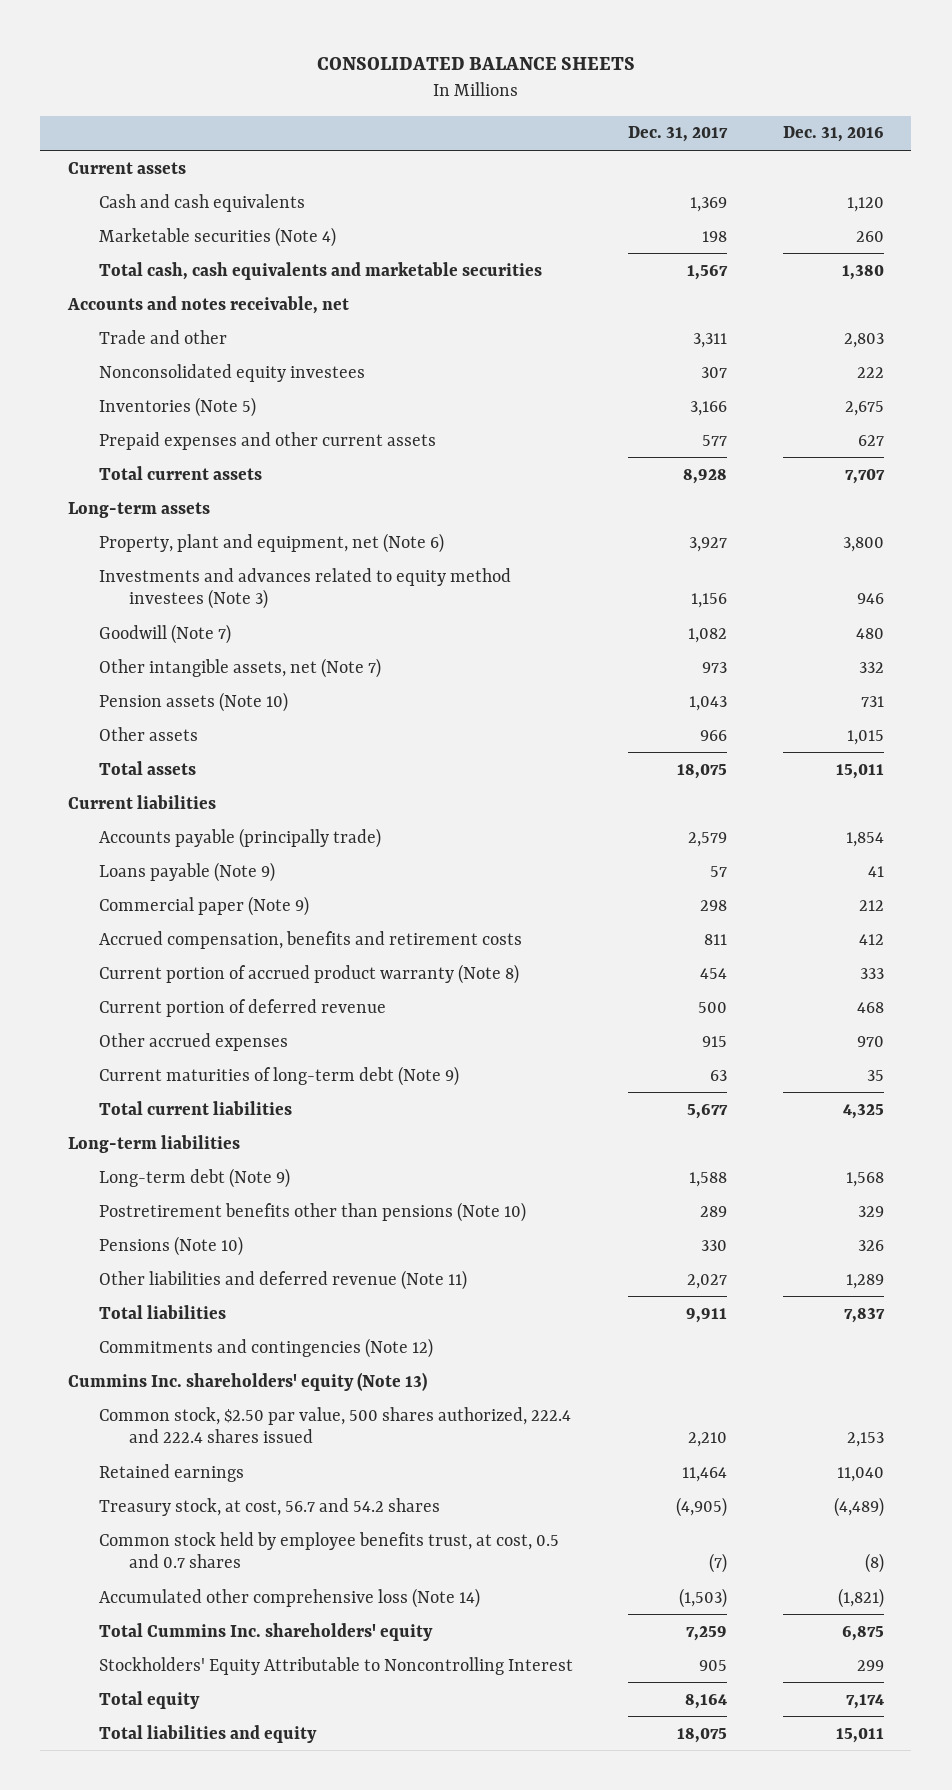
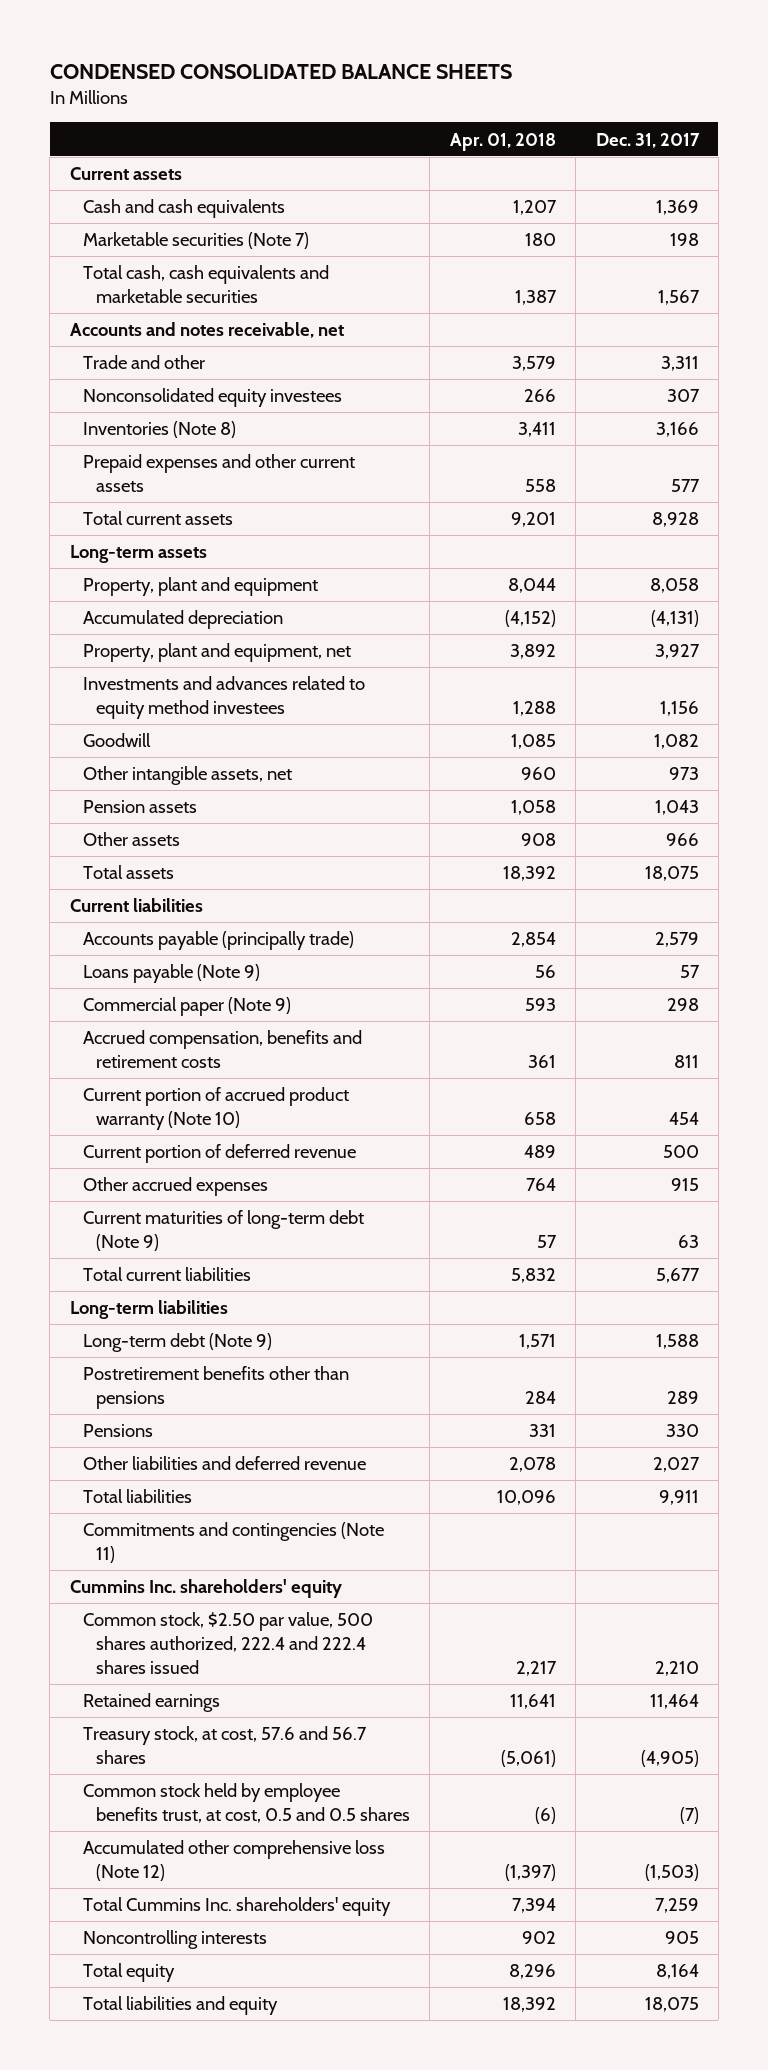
[316,57,635,71] CONSOLIDATED BALANCE SHEETS -> [49,63,512,79] CONDENSED CONSOLIDATED BALANCE SHEETS
[782,126,884,143] Dec. 31, 2016 -> none
none -> [449,132,556,151] Apr. 01, 2018
[98,226,336,247] Marketable securities (Note 4) -> [82,232,309,250] Marketable securities (Note 7)
[98,396,256,417] Inventories (Note 5) -> [82,421,236,439] Inventories (Note 8)
none -> [82,577,318,597] Property, plant and equipment
none -> [82,610,283,630] Accumulated depreciation
[98,532,444,553] Property, plant and equipment, net (Note 6) -> [82,643,351,663] Property, plant and equipment, net
[98,567,511,610] Investments and advances related to equity method investees (Note 3) -> [82,676,365,720] Investments and advances related to equity method investees
[98,623,231,644] Goodwill (Note 7) -> [82,733,151,748] Goodwill
[98,657,381,678] Other intangible assets, net (Note 7) -> [82,766,292,786] Other intangible assets, net
[98,691,288,712] Pension assets (Note 10) -> [82,800,197,814] Pension assets
[98,963,519,984] Current portion of accrued product warranty (Note 8) -> [82,1087,349,1131] Current portion of accrued product warranty (Note 10)
[98,1201,526,1222] Postretirement benefits other than pensions (Note 10) -> [82,1366,349,1410] Postretirement benefits other than pensions
[98,1235,243,1256] Pensions (Note 10) -> [82,1424,153,1438] Pensions
[98,1269,467,1290] Other liabilities and deferred revenue (Note 11) -> [82,1456,366,1471] Other liabilities and deferred revenue
[98,1337,433,1358] Commitments and contingencies (Note 12) -> [82,1522,384,1564] Commitments and contingencies (Note 11)
[68,1371,428,1391] Cummins Inc. shareholders' equity (Note 13) -> [69,1579,342,1599] Cummins Inc. shareholders' equity
[98,1497,440,1516] Treasury stock, at cost, 56.7 and 54.2 shares -> [82,1726,367,1765] Treasury stock, at cost, 57.6 and 56.7 shares
[98,1531,559,1569] Common stock held by employee benefits trust, at cost, 0.5 and 0.7 shares -> [82,1783,410,1824] Common stock held by employee benefits trust, at cost, 0.5 and 0.5 shares
[98,1587,480,1608] Accumulated other comprehensive loss (Note 14) -> [82,1840,385,1882] Accumulated other comprehensive loss (Note 12)
[98,1656,573,1675] Stockholders' Equity Attributable to Noncontrolling Interest -> [82,1930,267,1950] Noncontrolling interests

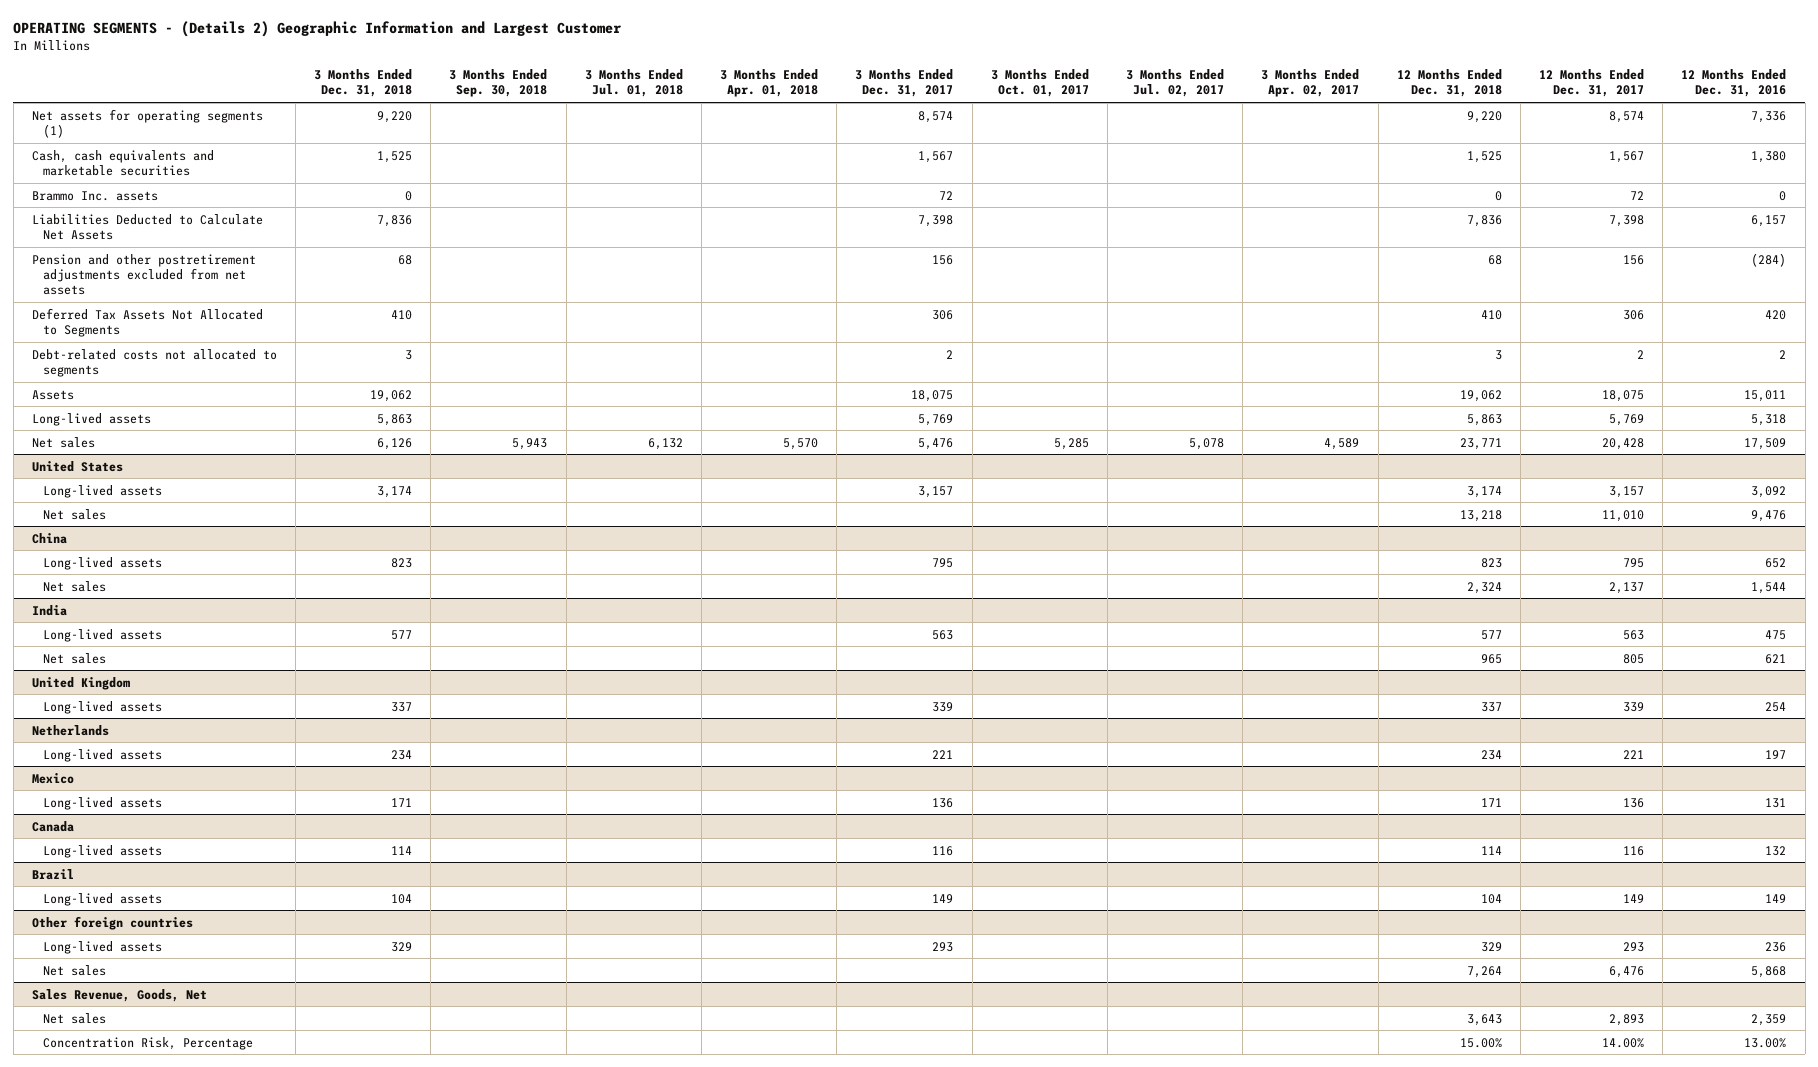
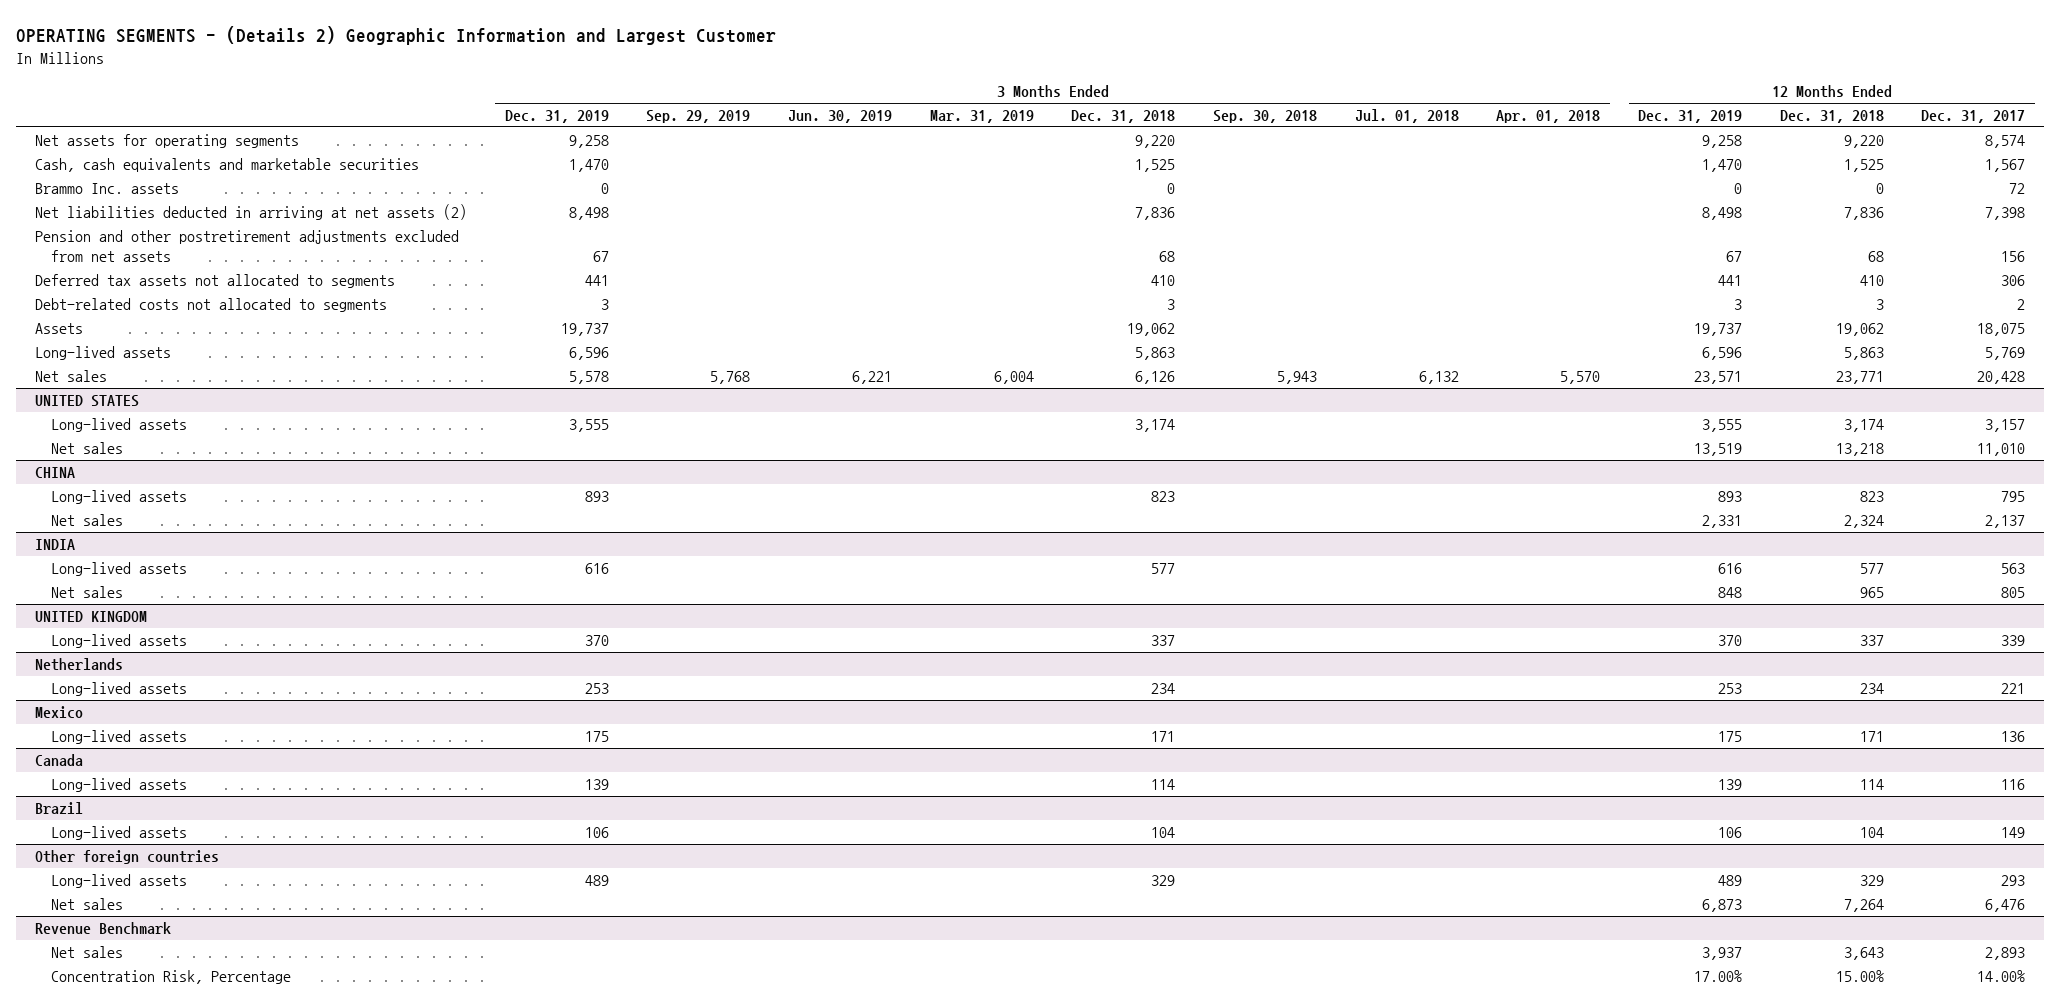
[855,68,954,98] 3 Months Ended Dec. 31, 2017 -> none
[990,68,1089,98] 3 Months Ended Oct. 01, 2017 -> none
[1126,68,1225,98] 3 Months Ended Jul. 02, 2017 -> none
[1261,68,1360,98] 3 Months Ended Apr. 02, 2017 -> none
[1681,68,1787,98] 12 Months Ended Dec. 31, 2016 -> none
none -> [504,110,609,124] Dec. 31, 2019
none -> [646,110,751,124] Sep. 29, 2019
none -> [788,110,893,124] Jun. 30, 2019
none -> [929,110,1034,124] Mar. 31, 2019
none -> [1638,110,1743,124] Dec. 31, 2019
[31,108,263,138] Net assets for operating segments (1) -> [35,134,300,149] Net assets for operating segments
[31,213,263,240] Liabilities Deducted to Calculate Net Assets -> [35,204,468,221] Net liabilities deducted in arriving at net assets (2)
[31,307,263,337] Deferred Tax Assets Not Allocated to Segments -> [35,274,396,289] Deferred tax assets not allocated to segments
[31,460,123,472] United States -> [35,395,140,408] UNITED STATES
[31,532,67,544] China -> [35,467,76,479] CHINA
[31,604,67,616] India -> [35,539,76,551] INDIA
[31,676,130,690] United Kingdom -> [35,611,148,623] UNITED KINGDOM
[31,988,207,1002] Sales Revenue, Goods, Net -> none
none -> [35,922,172,936] Revenue Benchmark

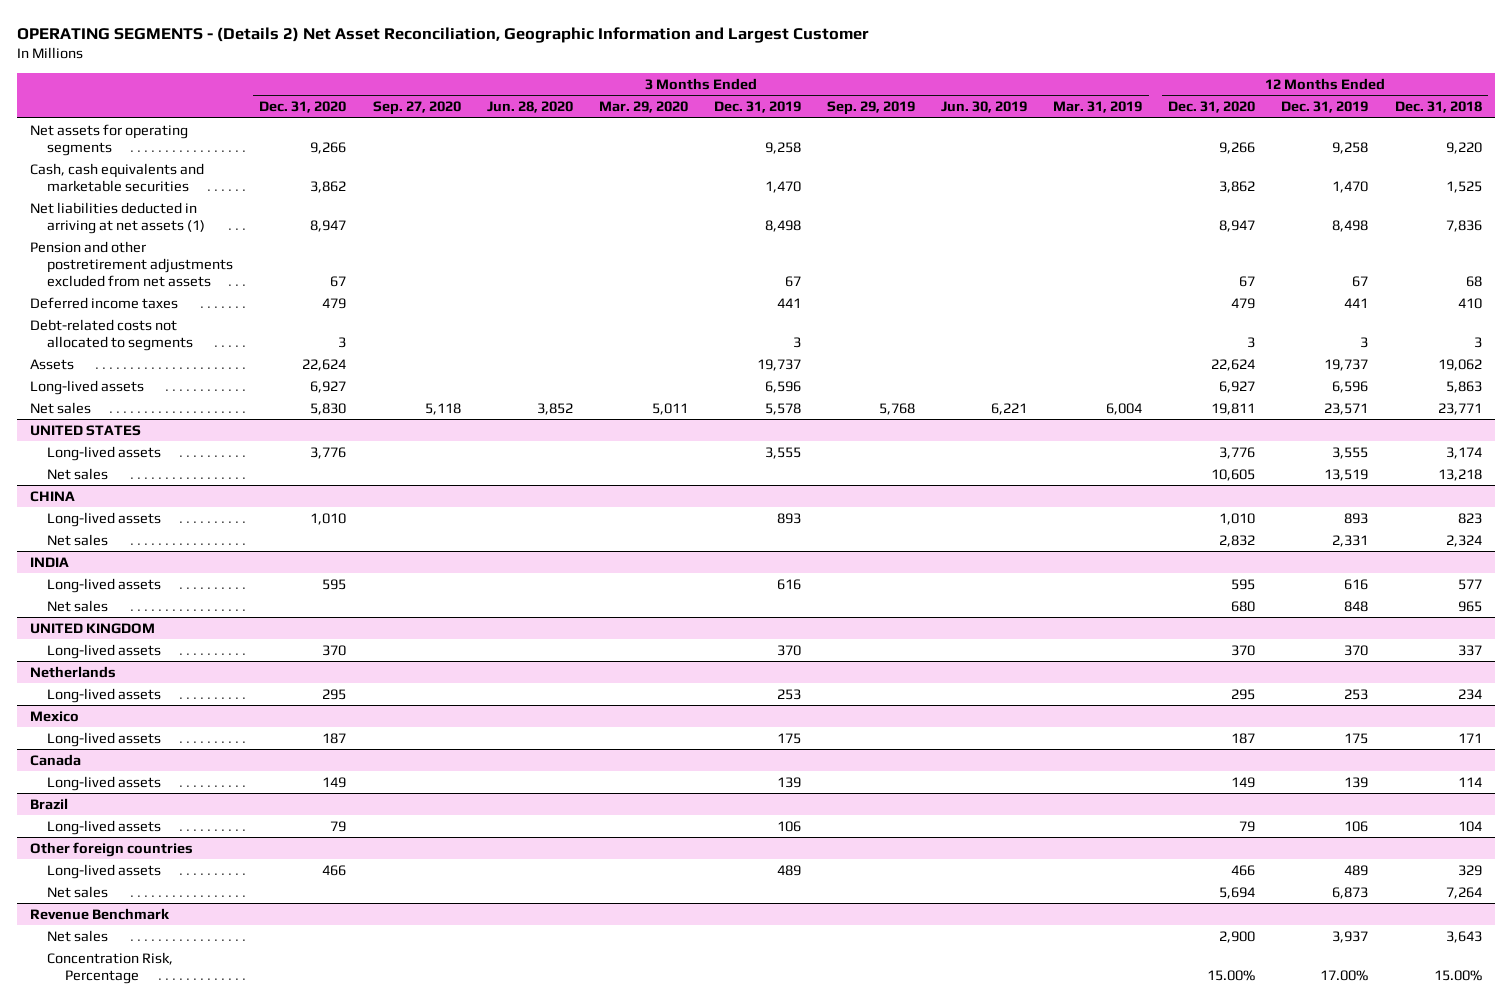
[16,26,777,46] OPERATING SEGMENTS - (Details 2) Geographic Information and Largest Customer -> [16,26,869,43] OPERATING SEGMENTS - (Details 2) Net Asset Reconciliation, Geographic Information and Largest Customer
[1071,110,1176,124] Dec. 31, 2018 -> none
[1213,110,1318,124] Sep. 30, 2018 -> none
[1354,109,1459,124] Jul. 01, 2018 -> none
[1496,110,1601,124] Apr. 01, 2018 -> none
[1921,110,2026,124] Dec. 31, 2017 -> none
none -> [259,101,347,114] Dec. 31, 2020
none -> [372,101,461,116] Sep. 27, 2020
none -> [486,101,573,114] Jun. 28, 2020
none -> [598,101,688,114] Mar. 29, 2020
none -> [1168,101,1256,114] Dec. 31, 2020
[35,183,180,195] Brammo Inc. assets -> none
[35,204,468,221] Net liabilities deducted in arriving at net assets (2) -> [29,201,206,234] Net liabilities deducted in arriving at net assets (1)
[35,274,396,289] Deferred tax assets not allocated to segments -> [29,296,178,309] Deferred income taxes

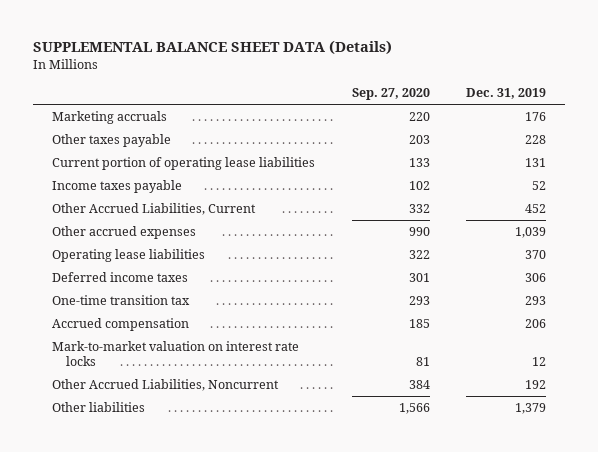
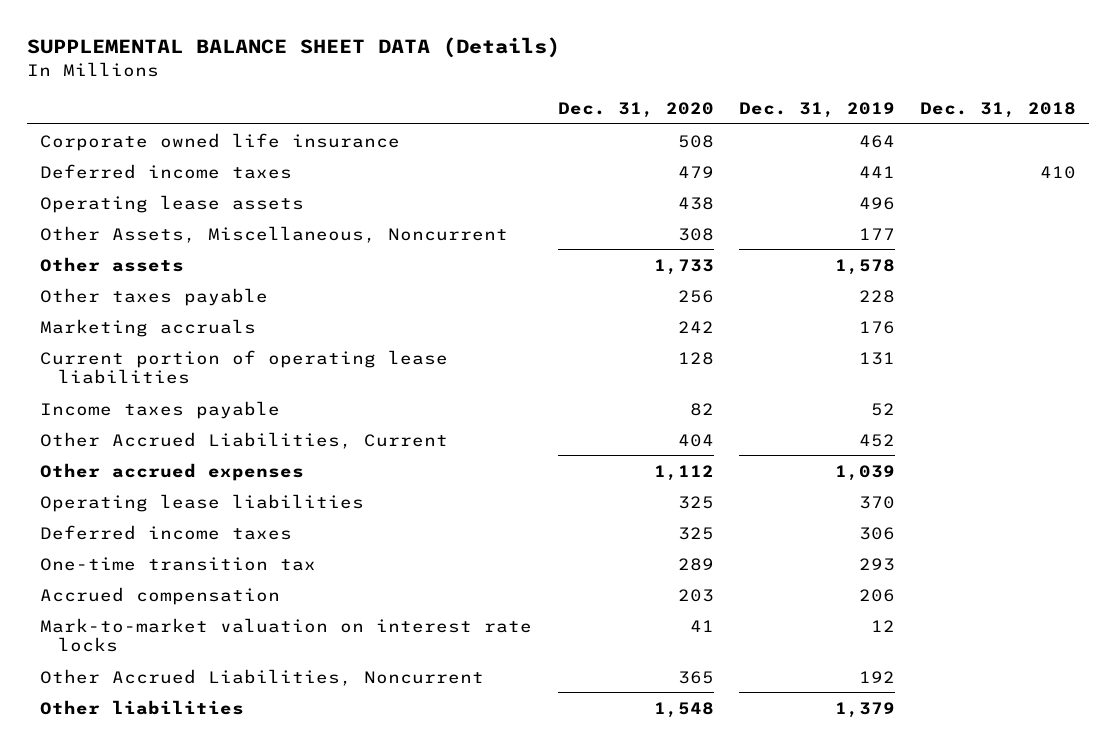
[351,88,430,101] Sep. 27, 2020 -> none
none -> [557,101,714,118] Dec. 31, 2020
none -> [920,101,1077,118] Dec. 31, 2018
none -> [40,132,401,151] Corporate owned life insurance
none -> [40,163,293,179] Deferred income taxes
none -> [40,194,305,213] Operating lease assets
none -> [40,225,509,243] Other Assets, Miscellaneous, Noncurrent
none -> [40,256,185,272] Other assets
[51,110,167,124] Marketing accruals -> [40,318,257,337] Marketing accruals

